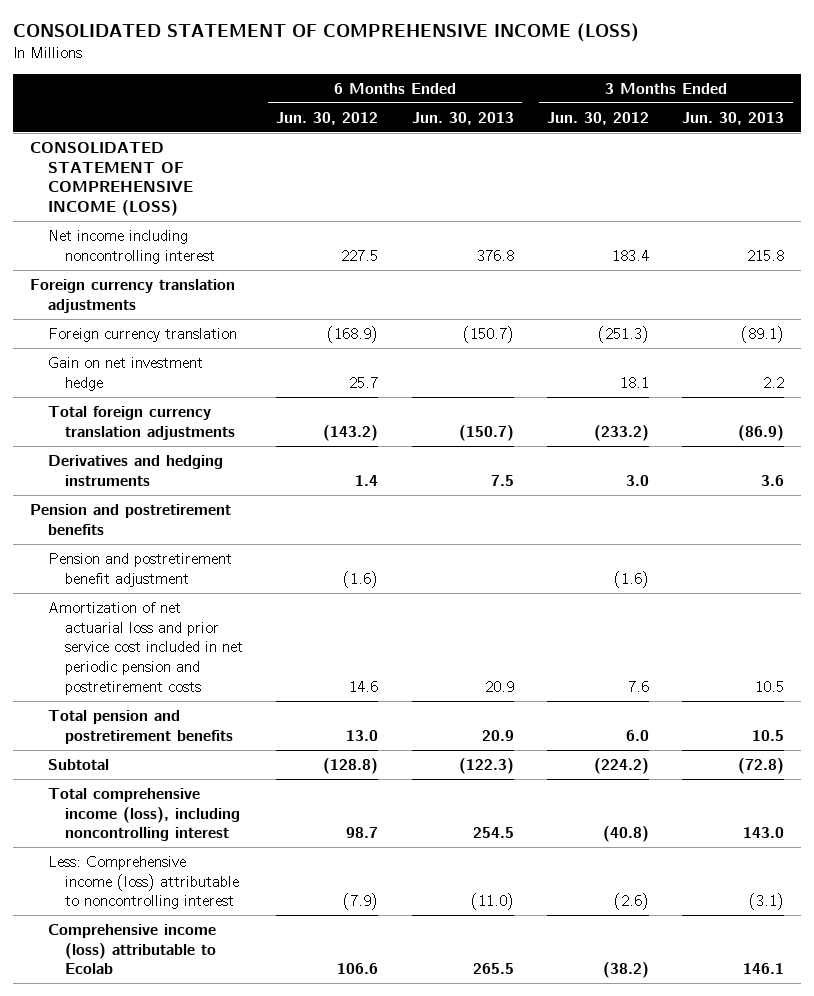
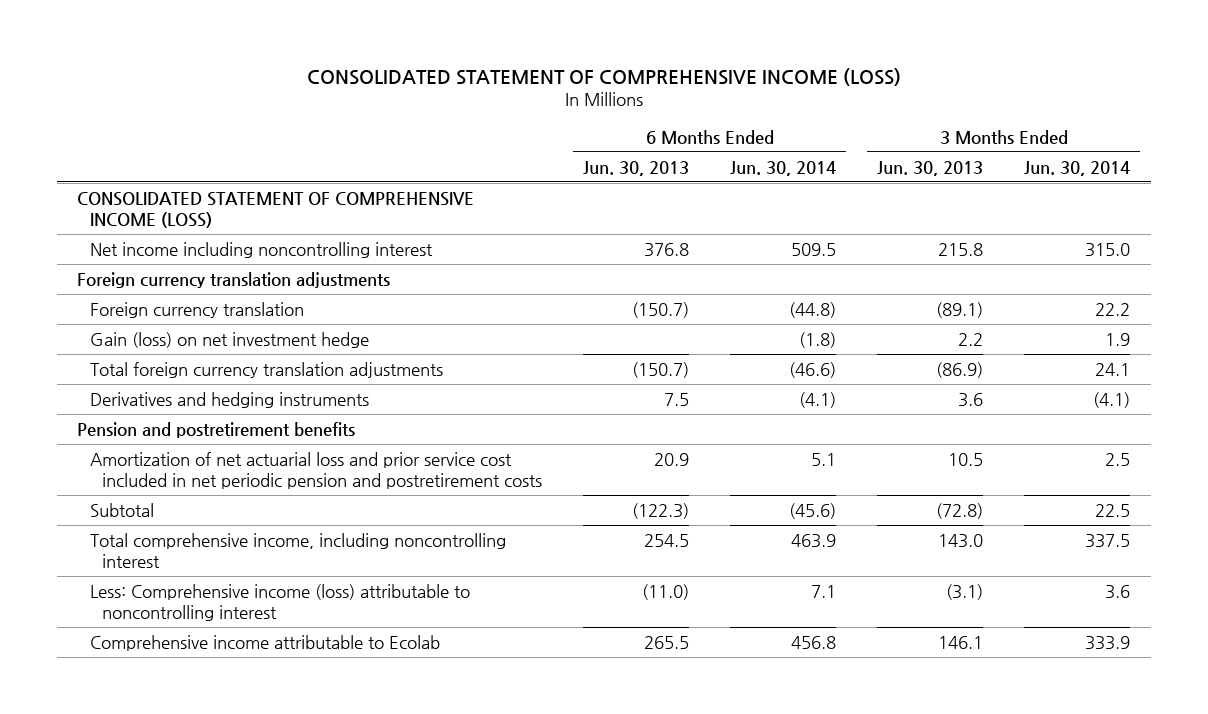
[276,111,379,125] Jun. 30, 2012 -> none
[546,111,649,125] Jun. 30, 2012 -> none
none -> [730,160,837,176] Jun. 30, 2014
none -> [1024,160,1131,176] Jun. 30, 2014
[47,356,203,391] Gain on net investment hedge -> [89,331,369,348] Gain (loss) on net investment hedge
[47,552,232,587] Pension and postretirement benefit adjustment -> none
[47,709,234,744] Total pension and postretirement benefits -> none
[47,787,241,842] Total comprehensive income (loss), including noncontrolling interest -> [89,532,506,569] Total comprehensive income, including noncontrolling interest
[47,923,217,975] Comprehensive income (loss) attributable to Ecolab -> [89,634,440,651] Comprehensive income attributable to Ecolab

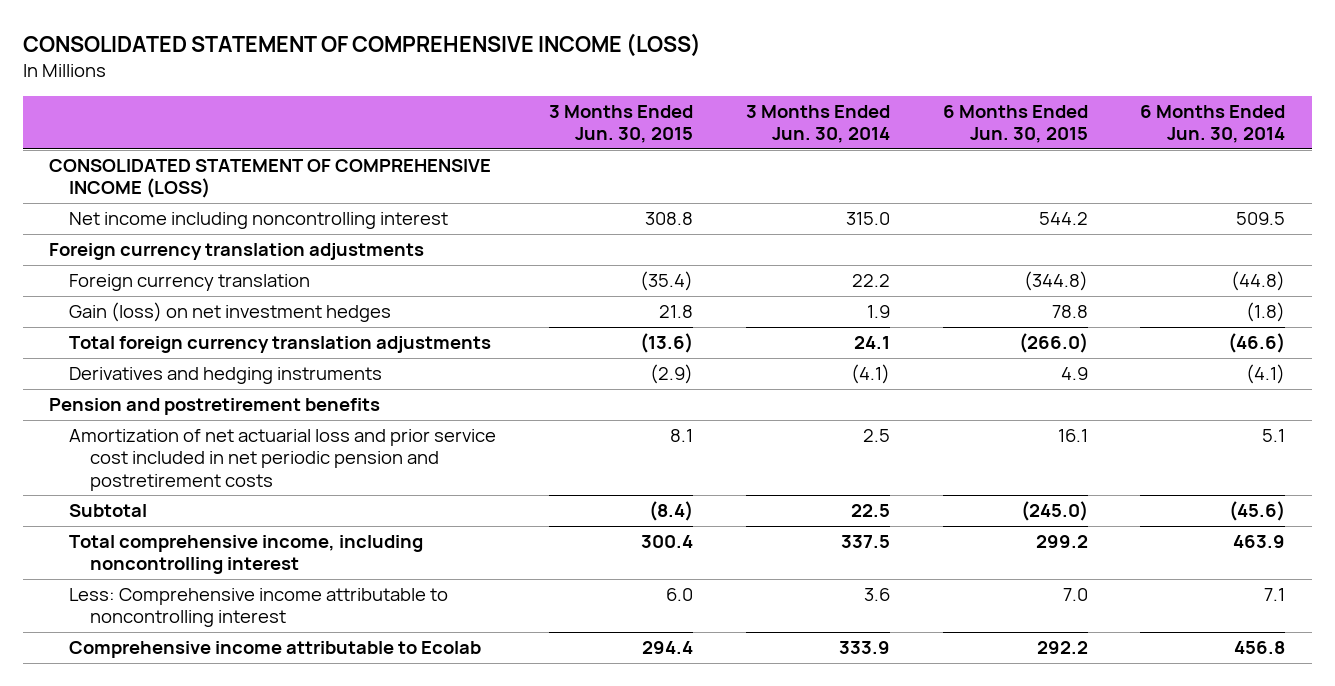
[583,160,690,176] Jun. 30, 2013 -> none
[877,160,984,176] Jun. 30, 2013 -> none
none -> [549,104,694,143] 3 Months Ended Jun. 30, 2015
none -> [942,104,1088,143] 6 Months Ended Jun. 30, 2015
[89,331,369,348] Gain (loss) on net investment hedge -> [69,302,392,323] Gain (loss) on net investment hedges
[89,583,470,622] Less: Comprehensive income (loss) attributable to noncontrolling interest -> [69,588,449,628] Less: Comprehensive income attributable to noncontrolling interest

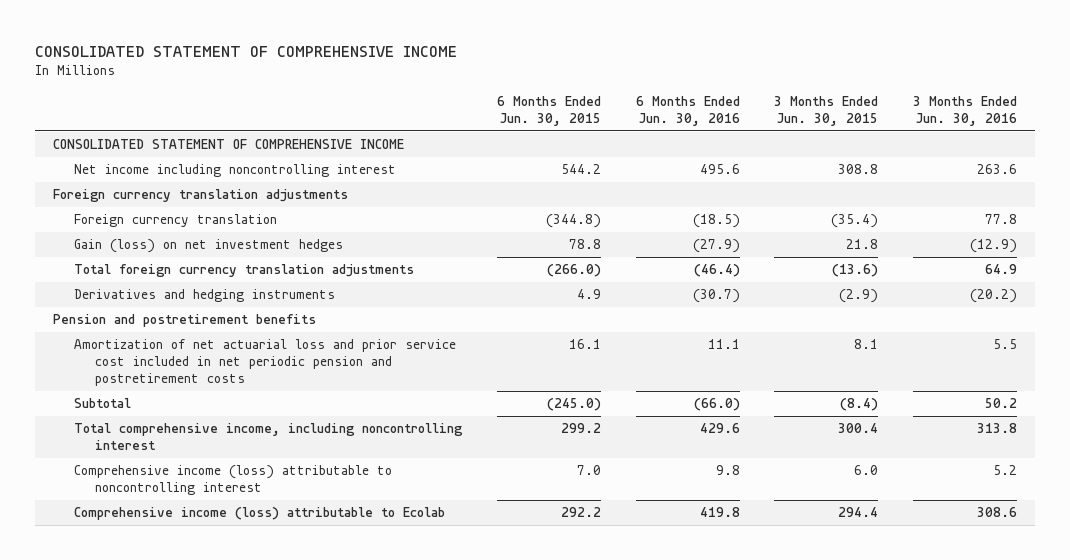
[22,32,701,57] CONSOLIDATED STATEMENT OF COMPREHENSIVE INCOME (LOSS) -> [35,45,458,57] CONSOLIDATED STATEMENT OF COMPREHENSIVE INCOME
[745,104,890,143] 3 Months Ended Jun. 30, 2014 -> none
[1140,104,1286,143] 6 Months Ended Jun. 30, 2014 -> none
none -> [635,95,740,127] 6 Months Ended Jun. 30, 2016
none -> [913,95,1018,127] 3 Months Ended Jun. 30, 2016
[49,159,492,199] CONSOLIDATED STATEMENT OF COMPREHENSIVE INCOME (LOSS) -> [52,139,404,150] CONSOLIDATED STATEMENT OF COMPREHENSIVE INCOME
[69,588,449,628] Less: Comprehensive income attributable to noncontrolling interest -> [73,465,392,496] Comprehensive income (loss) attributable to noncontrolling interest
[69,641,482,659] Comprehensive income attributable to Ecolab -> [73,507,445,521] Comprehensive income (loss) attributable to Ecolab

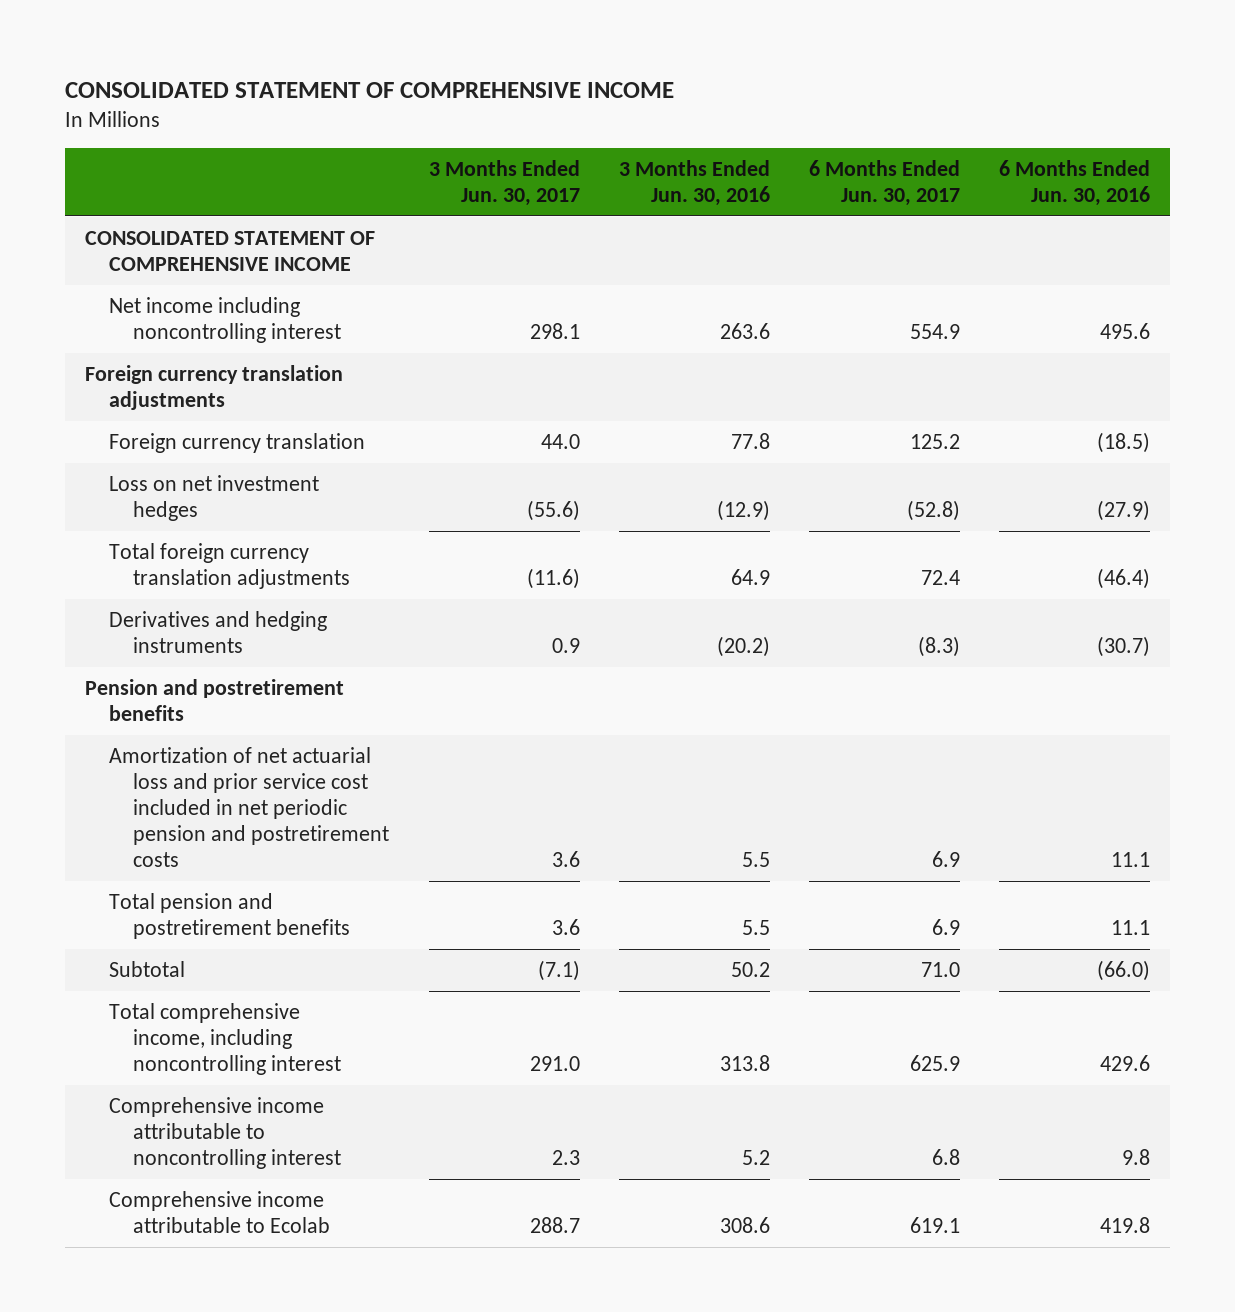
[496,95,601,127] 6 Months Ended Jun. 30, 2015 -> none
[774,95,879,127] 3 Months Ended Jun. 30, 2015 -> none
none -> [428,159,580,206] 3 Months Ended Jun. 30, 2017
none -> [809,159,961,206] 6 Months Ended Jun. 30, 2017
[73,239,343,254] Gain (loss) on net investment hedges -> [109,474,320,521] Loss on net investment hedges
none -> [109,892,351,939] Total pension and postretirement benefits
[73,465,392,496] Comprehensive income (loss) attributable to noncontrolling interest -> [109,1096,342,1169] Comprehensive income attributable to noncontrolling interest
[73,507,445,521] Comprehensive income (loss) attributable to Ecolab -> [109,1190,331,1233] Comprehensive income attributable to Ecolab

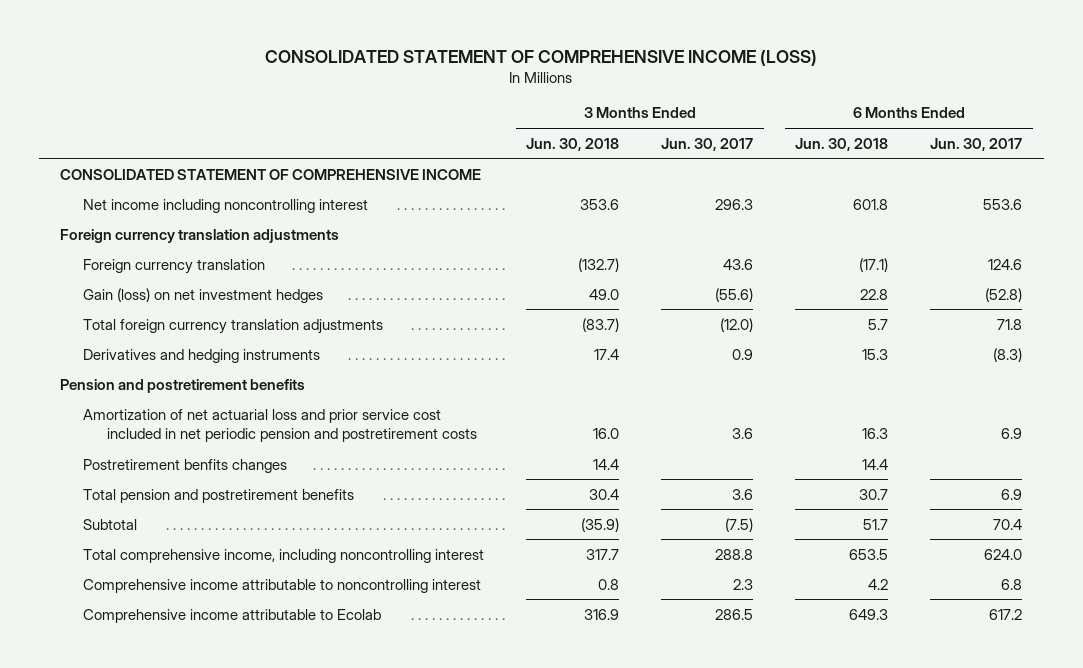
[64,82,674,99] CONSOLIDATED STATEMENT OF COMPREHENSIVE INCOME -> [265,49,818,66] CONSOLIDATED STATEMENT OF COMPREHENSIVE INCOME (LOSS)
[618,159,770,206] 3 Months Ended Jun. 30, 2016 -> none
[999,159,1151,206] 6 Months Ended Jun. 30, 2016 -> none
none -> [526,137,620,151] Jun. 30, 2018
none -> [795,137,889,151] Jun. 30, 2018
[529,322,580,339] 298.1 -> [715,198,754,210] 296.3
[910,323,961,339] 554.9 -> [983,198,1023,210] 553.6
[540,433,580,449] 44.0 -> [723,258,754,270] 43.6
[910,433,961,449] 125.2 -> [988,258,1023,270] 124.6
[109,474,320,521] Loss on net investment hedges -> [83,287,324,303] Gain (loss) on net investment hedges
[526,567,580,589] (11.6) -> [720,317,754,332] (12.0)
[921,569,961,585] 72.4 -> [997,318,1023,330] 71.8
none -> [83,458,288,473] Postretirement benfits changes
[537,959,580,981] (7.1) -> [725,517,754,532] (7.5)
[921,961,961,977] 71.0 -> [993,518,1023,530] 70.4
[529,1055,580,1071] 291.0 -> [715,548,754,560] 288.8
[910,1054,961,1071] 625.9 -> [984,548,1023,560] 624.0
[529,1216,580,1233] 288.7 -> [715,608,754,620] 286.5
[910,1216,961,1233] 619.1 -> [989,608,1023,620] 617.2

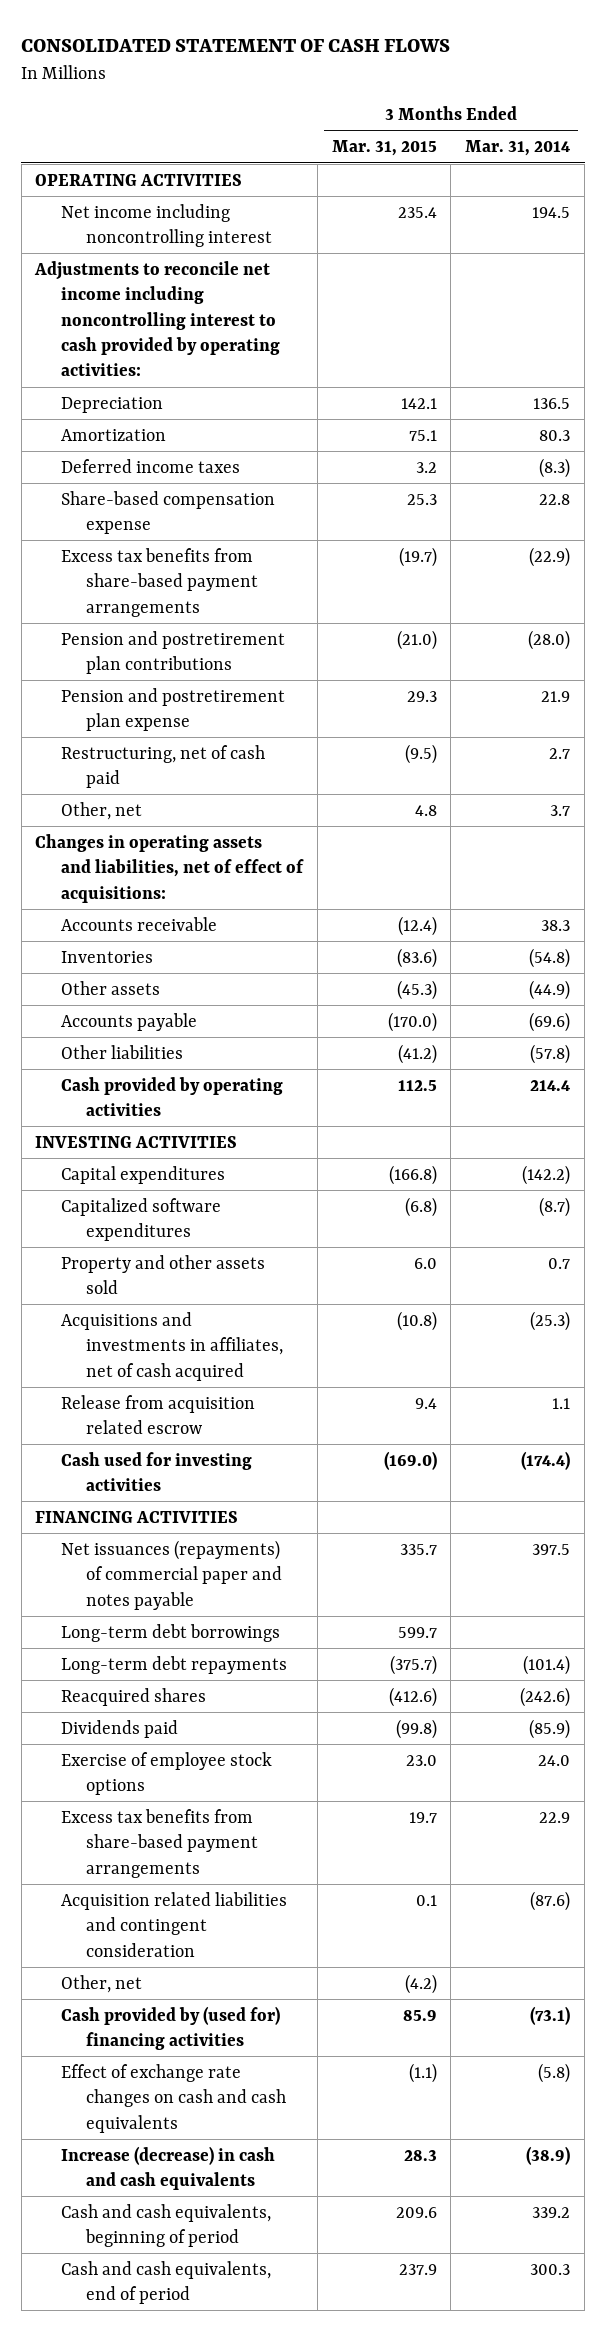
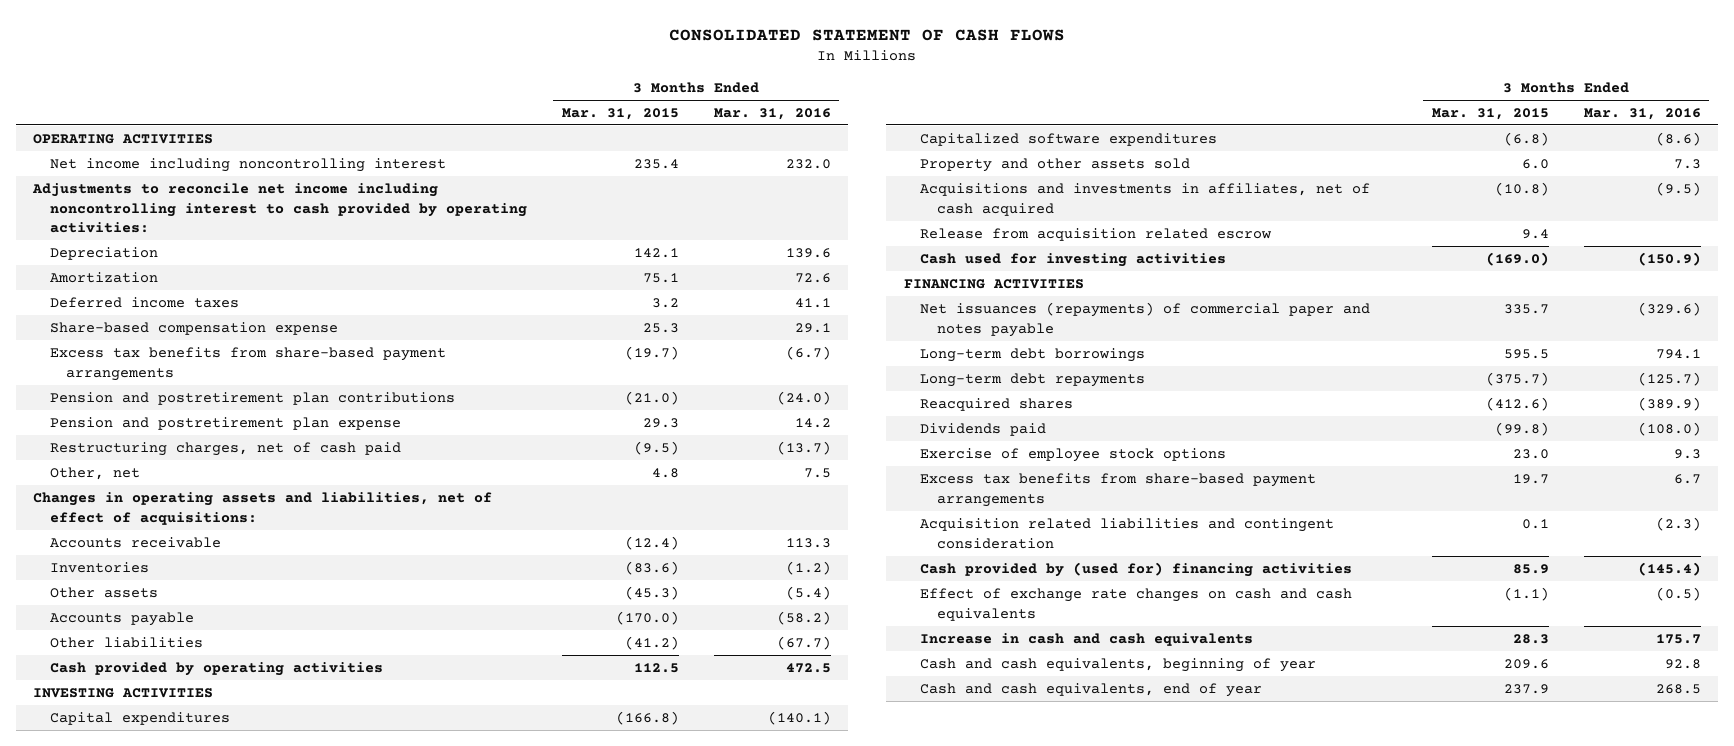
[465,140,571,157] Mar. 31, 2014 -> none
none -> [713,108,831,121] Mar. 31, 2016
[60,744,265,789] Restructuring, net of cash paid -> [49,441,401,456] Restructuring charges, net of cash paid
[397,1626,437,1638] 599.7 -> [1503,348,1549,359] 595.5
[60,1974,142,1993] Other, net -> none
[60,2145,275,2191] Increase (decrease) in cash and cash equivalents -> [920,632,1254,646] Increase in cash and cash equivalents
[60,2203,271,2248] Cash and cash equivalents, beginning of period -> [920,657,1317,672] Cash and cash equivalents, beginning of year
[60,2260,271,2305] Cash and cash equivalents, end of period -> [920,682,1263,697] Cash and cash equivalents, end of year

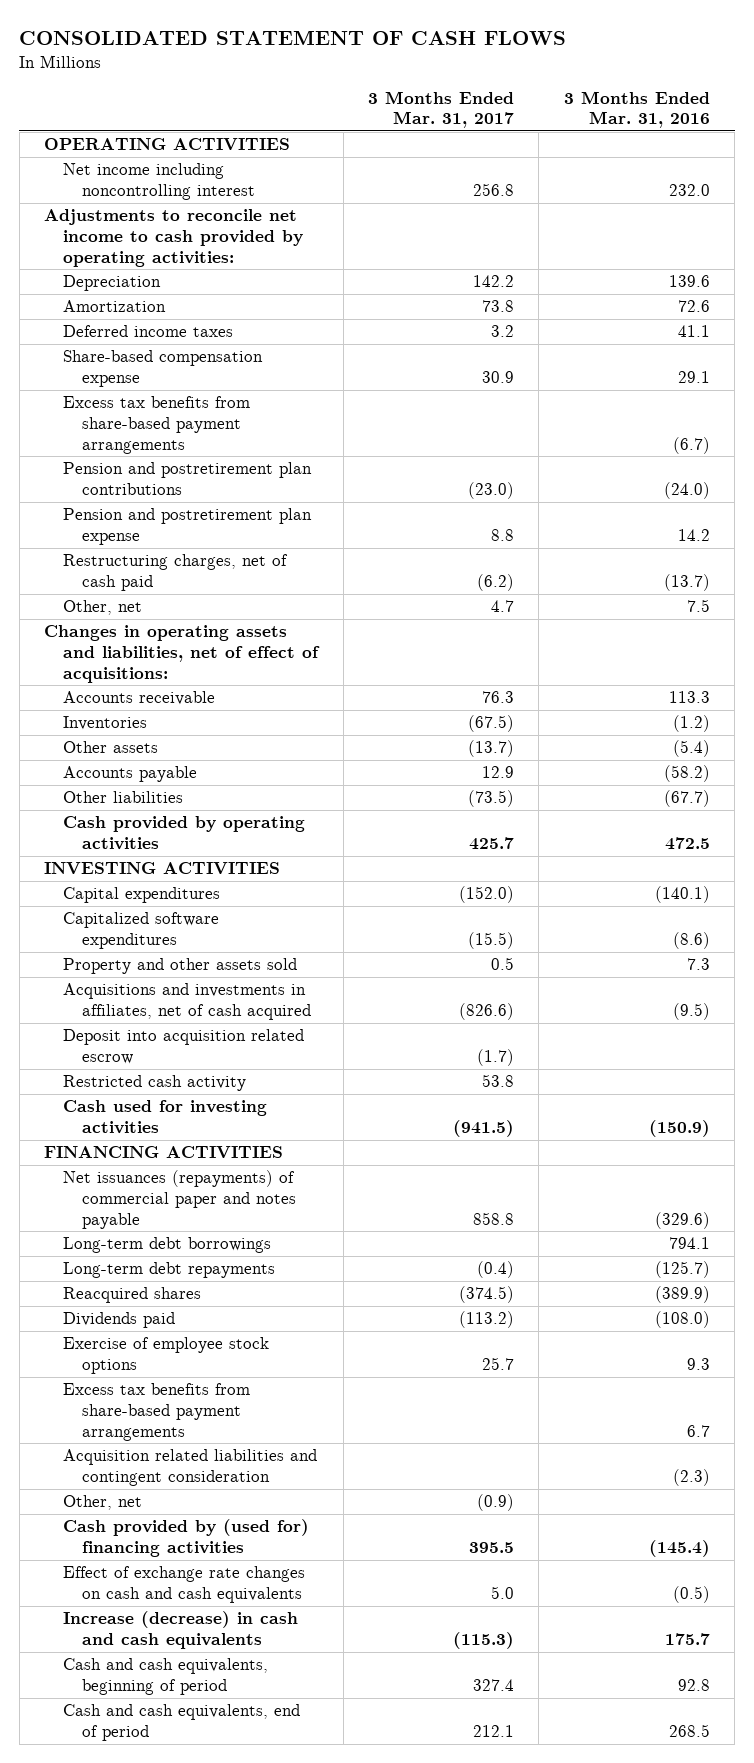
[561,108,679,121] Mar. 31, 2015 -> none
none -> [367,90,514,129] 3 Months Ended Mar. 31, 2017
[32,182,527,234] Adjustments to reconcile net income including noncontrolling interest to cash provided by operating activities: -> [43,209,304,267] Adjustments to reconcile net income to cash provided by operating activities:
[920,227,1273,241] Release from acquisition related escrow -> none
none -> [63,1029,305,1065] Deposit into acquisition related escrow
none -> [63,1075,247,1092] Restricted cash activity
none -> [63,1495,143,1511] Other, net
[920,632,1254,646] Increase in cash and cash equivalents -> [63,1611,299,1650] Increase (decrease) in cash and cash equivalents
[920,657,1317,672] Cash and cash equivalents, beginning of year -> [63,1658,269,1696] Cash and cash equivalents, beginning of period
[920,682,1263,697] Cash and cash equivalents, end of year -> [63,1704,301,1742] Cash and cash equivalents, end of period

